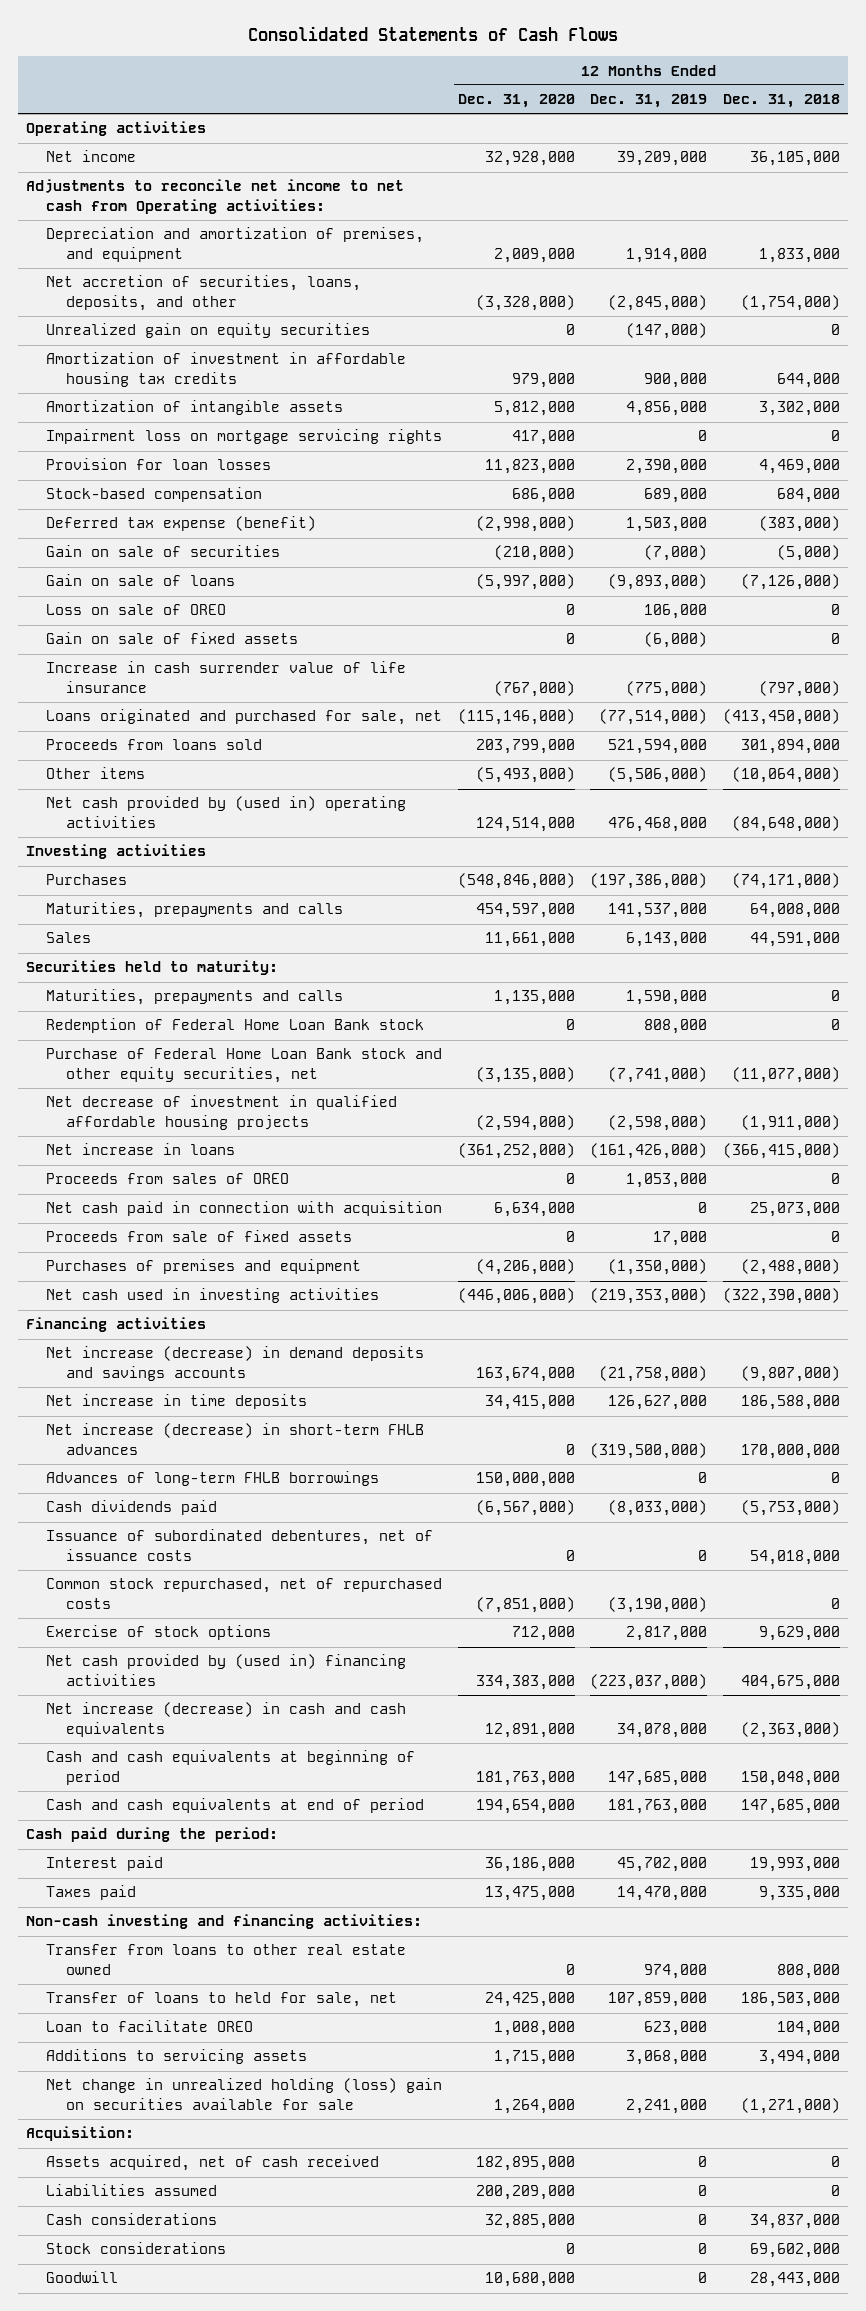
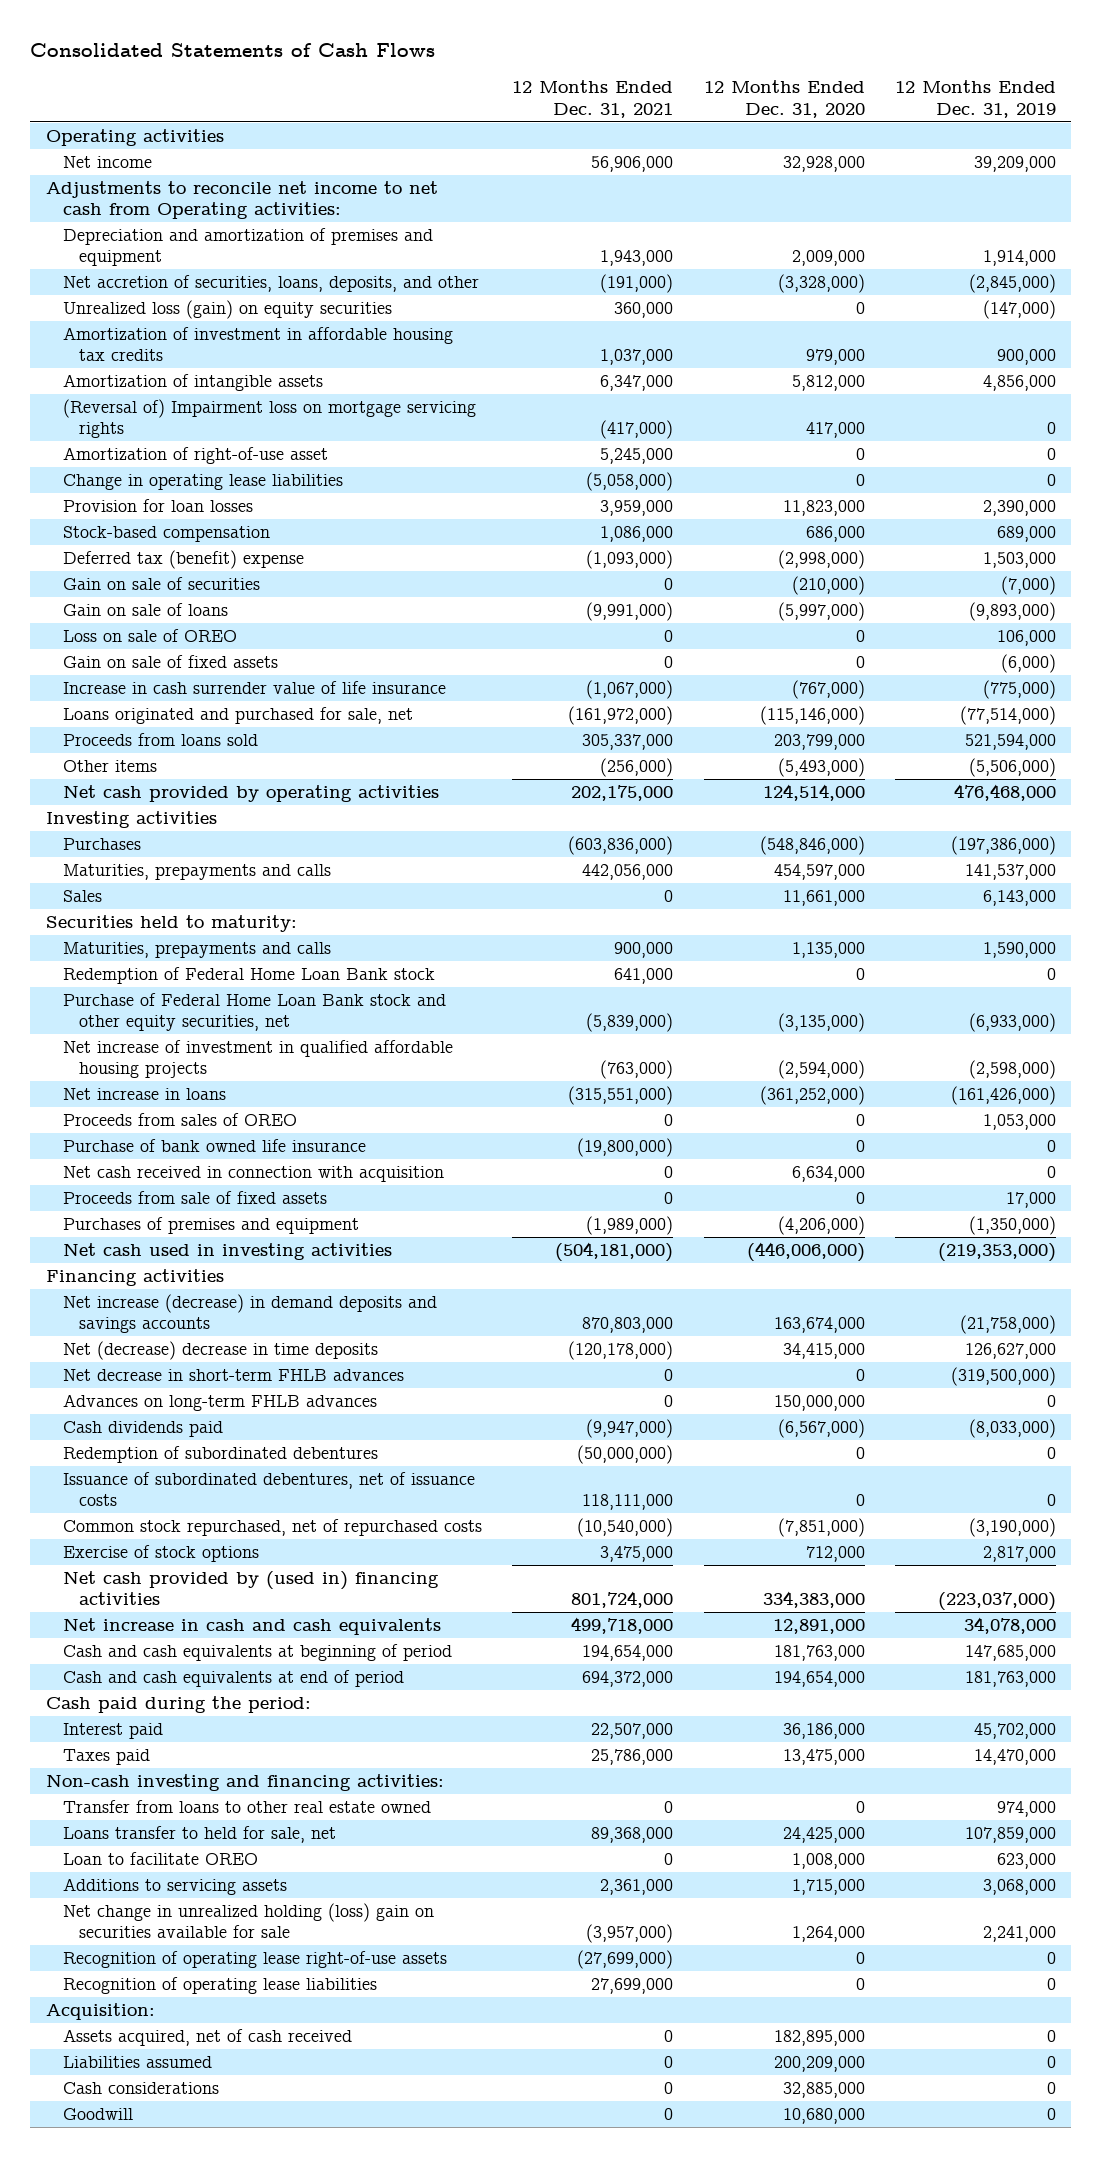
[722,94,840,109] Dec. 31, 2018 -> none
none -> [512,80,674,118] 12 Months Ended Dec. 31, 2021
[45,227,424,262] Depreciation and amortization of premises, and equipment -> [62,227,433,267] Depreciation and amortization of premises and equipment
[45,323,370,339] Unrealized gain on equity securities -> [62,299,392,319] Unrealized loss (gain) on equity securities
[45,429,442,445] Impairment loss on mortgage servicing rights -> [62,398,476,439] (Reversal of) Impairment loss on mortgage servicing rights
none -> [62,446,328,464] Amortization of right-of-use asset
none -> [62,473,343,490] Change in operating lease liabilities
[45,516,316,532] Deferred tax expense (benefit) -> [62,549,304,569] Deferred tax (benefit) expense
[45,796,406,828] Net cash provided by (used in) operating activities -> [62,784,439,802] Net cash provided by operating activities
[644,1019,708,1035] 808,000 -> [1047,967,1057,980] 0
[608,1066,708,1083] (7,741,000) -> [969,1013,1057,1033] (6,933,000)
[45,1095,397,1130] Net decrease of investment in qualified affordable housing projects -> [62,1039,453,1079] Net increase of investment in qualified affordable housing projects
none -> [62,1138,366,1152] Purchase of bank owned life insurance
[45,1201,442,1217] Net cash paid in connection with acquisition -> [62,1165,444,1182] Net cash received in connection with acquisition
[45,1394,307,1410] Net increase in time deposits -> [62,1340,378,1360] Net (decrease) decrease in time deposits
[45,1423,424,1455] Net increase (decrease) in short-term FHLB advances -> [62,1368,404,1381] Net decrease in short-term FHLB advances
[45,1471,379,1487] Advances of long-term FHLB borrowings -> [62,1393,377,1411] Advances on long-term FHLB advances
none -> [62,1445,378,1463] Redemption of subordinated debentures
[45,1702,406,1737] Net increase (decrease) in cash and cash equivalents -> [62,1617,441,1635] Net increase in cash and cash equivalents
[45,1992,397,2008] Transfer of loans to held for sale, net -> [62,1825,336,1843] Loans transfer to held for sale, net
none -> [62,1950,447,1968] Recognition of operating lease right-of-use assets
none -> [62,1976,377,1994] Recognition of operating lease liabilities
[45,2242,226,2255] Stock considerations -> none

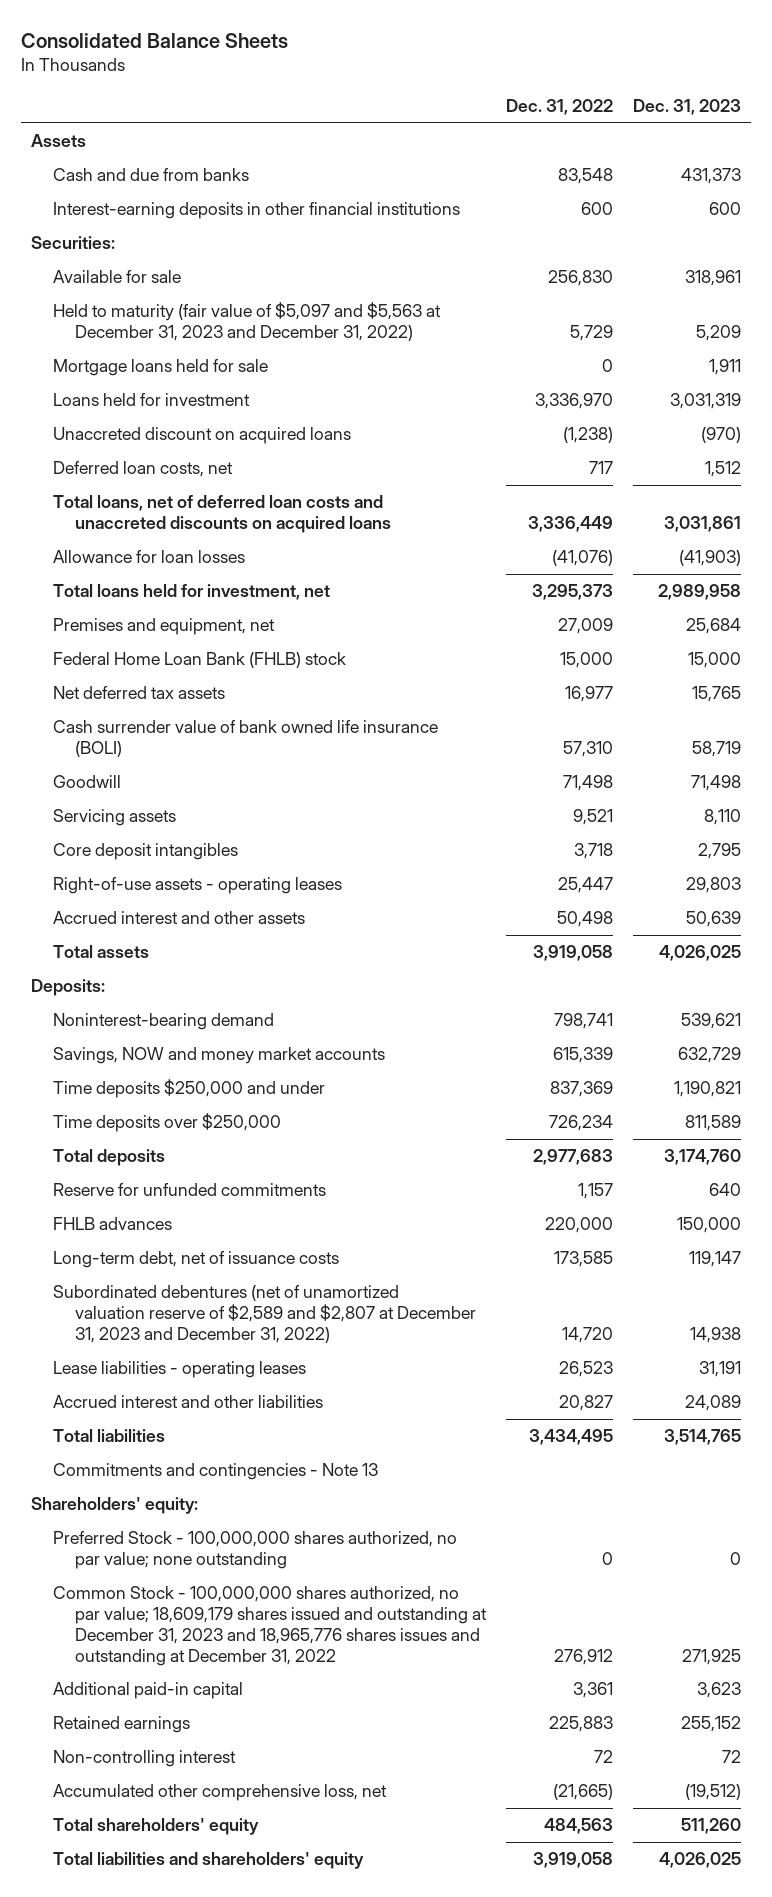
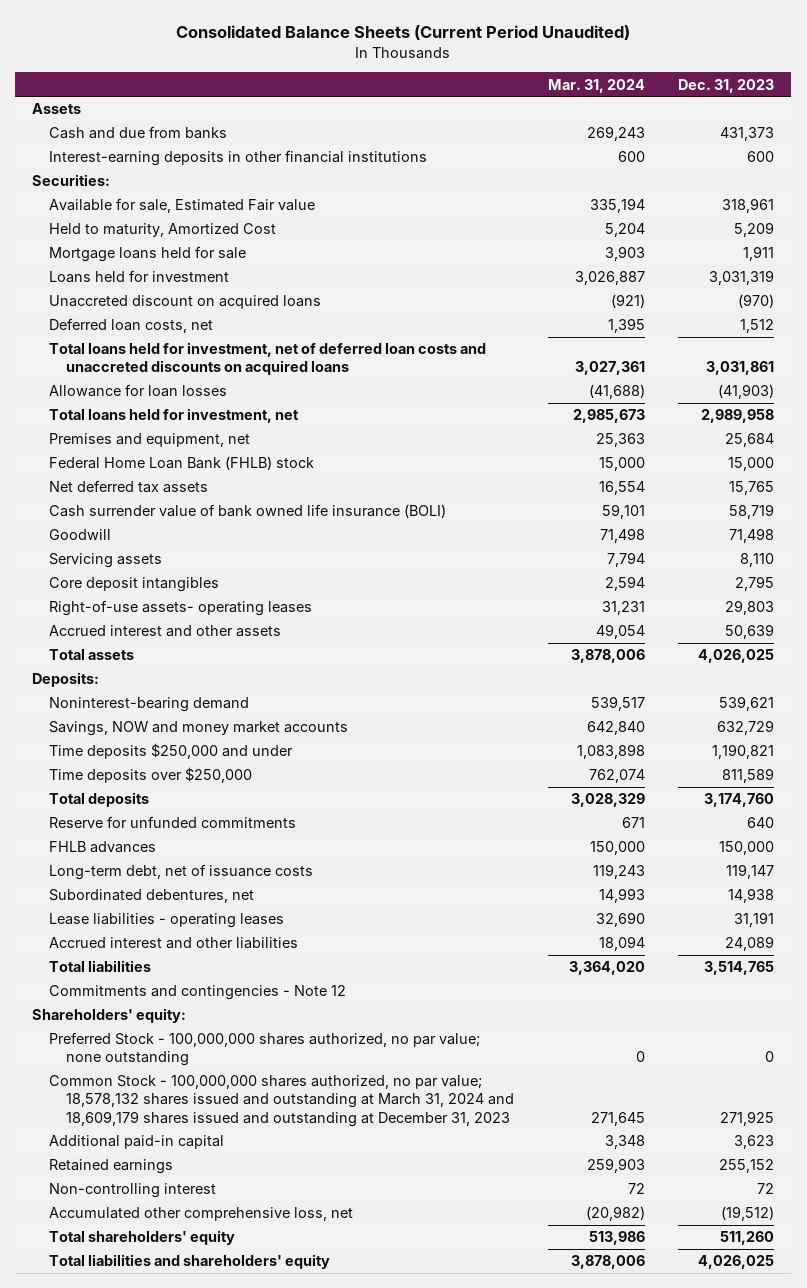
[21,33,289,49] Consolidated Balance Sheets -> [176,25,631,41] Consolidated Balance Sheets (Current Period Unaudited)
[505,99,613,116] Dec. 31, 2022 -> none
none -> [547,78,645,93] Mar. 31, 2024
[52,270,181,284] Available for sale -> [49,198,316,214] Available for sale, Estimated Fair value
[52,302,441,342] Held to maturity (fair value of $5,097 and $5,563 at December 31, 2023 and December 31, 2022) -> [49,223,277,238] Held to maturity, Amortized Cost
[52,495,391,534] Total loans, net of deferred loan costs and unaccreted discounts on acquired loans -> [49,342,487,376] Total loans held for investment, net of deferred loan costs and unaccreted discounts on acquired loans
[52,877,342,895] Right-of-use assets - operating leases -> [49,600,313,617] Right-of-use assets- operating leases
[52,1285,476,1343] Subordinated debentures (net of unamortized valuation reserve of $2,589 and $2,807 at December 31, 2023 and December 31, 2022) -> [49,889,255,904] Subordinated debentures, net
[52,1463,378,1481] Commitments and contingencies - Note 13 -> [49,985,347,1001] Commitments and contingencies - Note 12
[52,1586,487,1666] Common Stock - 100,000,000 shares authorized, no par value; 18,609,179 shares issued and outstanding at December 31, 2023 and 18,965,776 shares issues and outstanding at December 31, 2022 -> [49,1075,515,1127] Common Stock - 100,000,000 shares authorized, no par value; 18,578,132 shares issued and outstanding at March 31, 2024 and 18,609,179 shares issued and outstanding at December 31, 2023

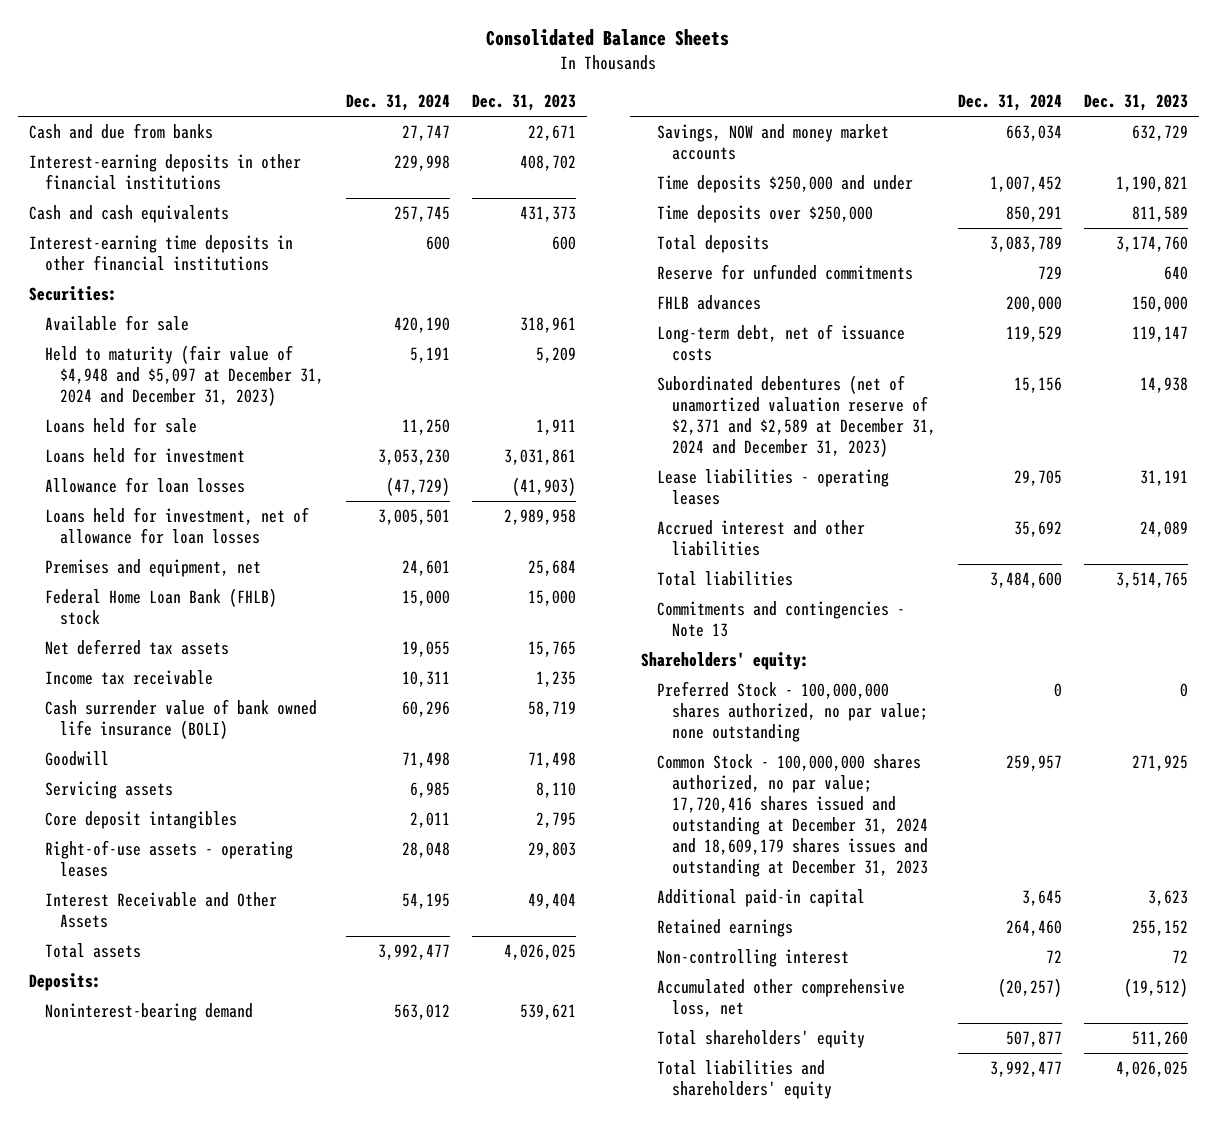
[176,25,631,41] Consolidated Balance Sheets (Current Period Unaudited) -> [486,29,730,47] Consolidated Balance Sheets
[547,78,645,93] Mar. 31, 2024 -> none
none -> [345,94,450,112] Dec. 31, 2024
[32,103,82,115] Assets -> none
[720,127,775,142] 431,373 -> [527,125,576,142] 22,671
[747,151,775,163] 600 -> [519,155,576,172] 408,702
none -> [29,205,230,224] Cash and cash equivalents
none -> [29,235,294,272] Interest-earning time deposits in other financial institutions
[49,295,322,310] Unaccreted discount on acquired loans -> none
[49,318,214,334] Deferred loan costs, net -> none
[49,342,487,376] Total loans held for investment, net of deferred loan costs and unaccreted discounts on acquired loans -> none
[49,198,316,214] Available for sale, Estimated Fair value -> [44,315,189,332] Available for sale
[49,223,277,238] Held to maturity, Amortized Cost -> [44,345,325,407] Held to maturity (fair value of $4,948 and $5,097 at December 31, 2024 and December 31, 2023)
[49,246,247,263] Mortgage loans held for sale -> [44,417,197,434] Loans held for sale
[709,270,775,286] 3,031,319 -> [503,449,576,466] 3,031,861
[49,408,300,424] Total loans held for investment, net -> [44,507,309,545] Loans held for investment, net of allowance for loan losses
none -> [44,670,213,686] Income tax receivable
[49,600,313,617] Right-of-use assets- operating leases -> [44,840,293,878] Right-of-use assets - operating leases
[49,625,282,638] Accrued interest and other assets -> [44,892,277,929] Interest Receivable and Other Assets
[725,624,775,640] 50,639 -> [527,893,576,910] 49,404
[49,889,255,904] Subordinated debentures, net -> [656,375,937,458] Subordinated debentures (net of unamortized valuation reserve of $2,371 and $2,589 at December 31, 2024 and December 31, 2023)
[49,985,347,1001] Commitments and contingencies - Note 12 -> [656,601,905,638] Commitments and contingencies - Note 13
[49,1075,515,1127] Common Stock - 100,000,000 shares authorized, no par value; 18,578,132 shares issued and outstanding at March 31, 2024 and 18,609,179 shares issued and outstanding at December 31, 2023 -> [656,754,929,878] Common Stock - 100,000,000 shares authorized, no par value; 17,720,416 shares issued and outstanding at December 31, 2024 and 18,609,179 shares issues and outstanding at December 31, 2023

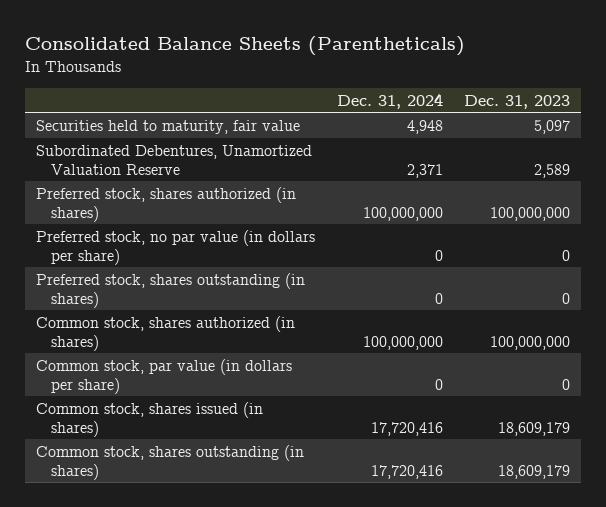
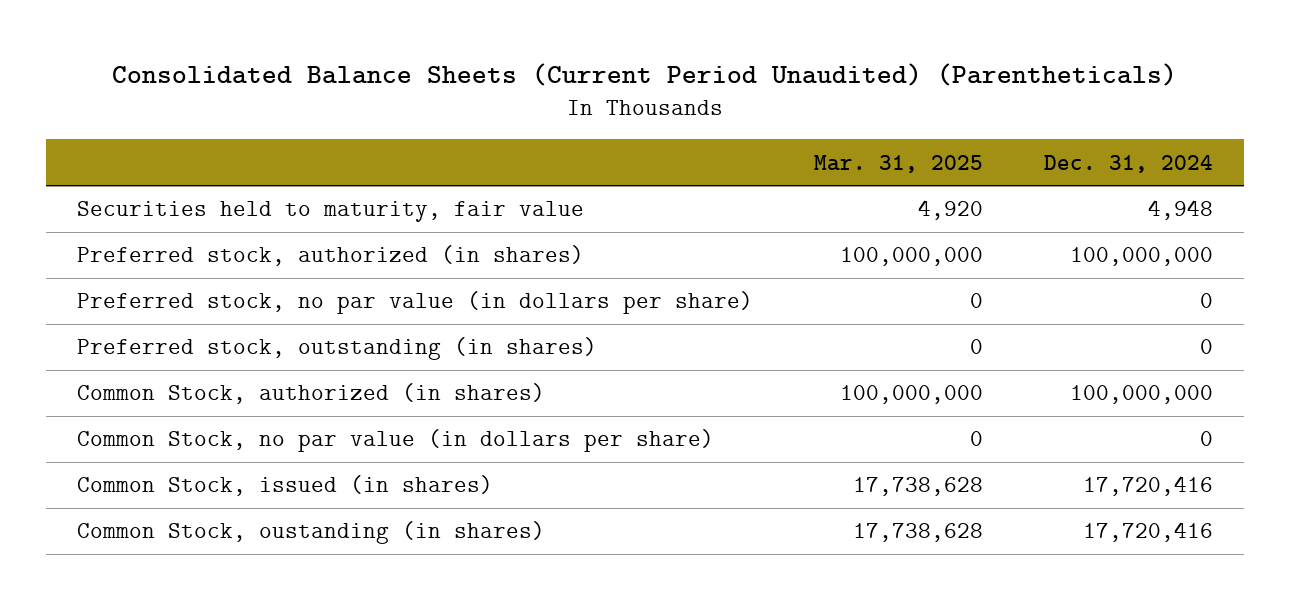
[25,36,466,57] Consolidated Balance Sheets (Parentheticals) -> [112,63,1178,87] Consolidated Balance Sheets (Current Period Unaudited) (Parentheticals)
[463,94,570,109] Dec. 31, 2023 -> none
none -> [814,154,984,173] Mar. 31, 2025
[36,144,313,175] Subordinated Debentures, Unamortized Valuation Reserve -> none
[36,186,297,222] Preferred stock, shares authorized (in shares) -> [76,245,584,267] Preferred stock, authorized (in shares)
[36,272,306,308] Preferred stock, shares outstanding (in shares) -> [76,337,597,361] Preferred stock, outstanding (in shares)
[36,315,296,351] Common stock, shares authorized (in shares) -> [76,383,545,405] Common Stock, authorized (in shares)
[36,358,293,394] Common stock, par value (in dollars per share) -> [76,429,714,453] Common Stock, no par value (in dollars per share)
[36,401,264,437] Common stock, shares issued (in shares) -> [76,475,493,497] Common Stock, issued (in shares)
[36,444,305,480] Common stock, shares outstanding (in shares) -> [76,521,545,545] Common Stock, oustanding (in shares)

